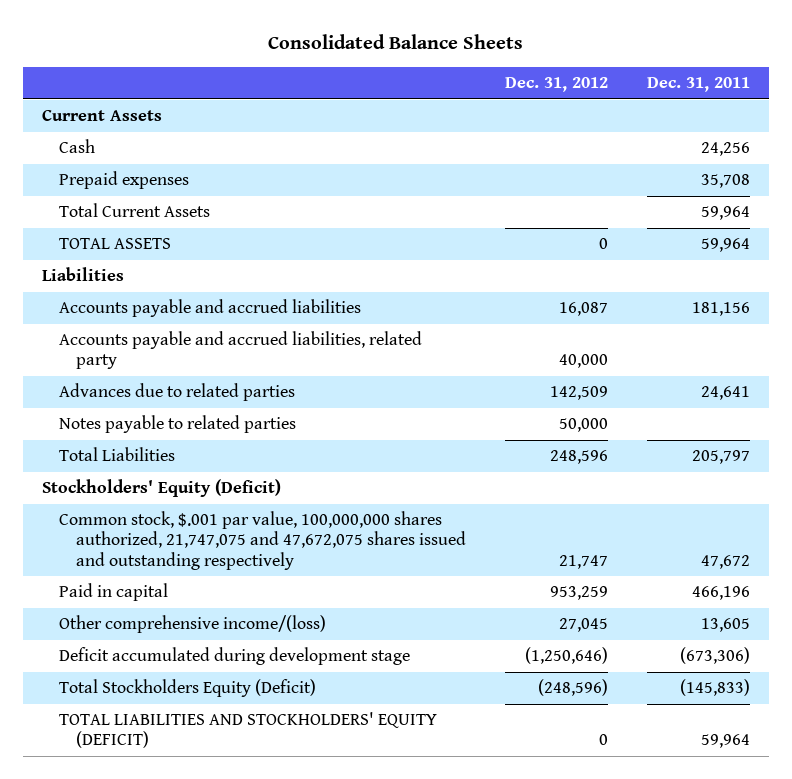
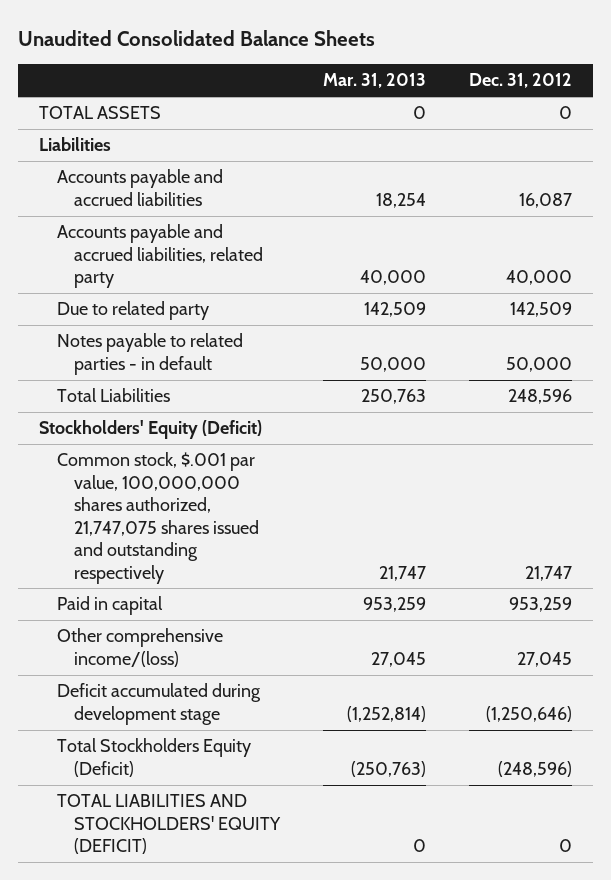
[267,34,523,50] Consolidated Balance Sheets -> [18,30,376,47] Unaudited Consolidated Balance Sheets
[647,77,751,93] Dec. 31, 2011 -> none
none -> [322,73,426,89] Mar. 31, 2013
[41,110,162,122] Current Assets -> none
[59,139,96,154] Cash -> none
[59,171,190,190] Prepaid expenses -> none
[59,203,211,218] Total Current Assets -> none
[59,383,296,402] Advances due to related parties -> [56,301,209,321] Due to related party
[59,415,297,434] Notes payable to related parties -> [56,333,243,375] Notes payable to related parties - in default
[59,511,467,570] Common stock, $.001 par value, 100,000,000 shares authorized, 21,747,075 and 47,672,075 shares issued and outstanding respectively -> [56,452,259,584] Common stock, $.001 par value, 100,000,000 shares authorized, 21,747,075 shares issued and outstanding respectively

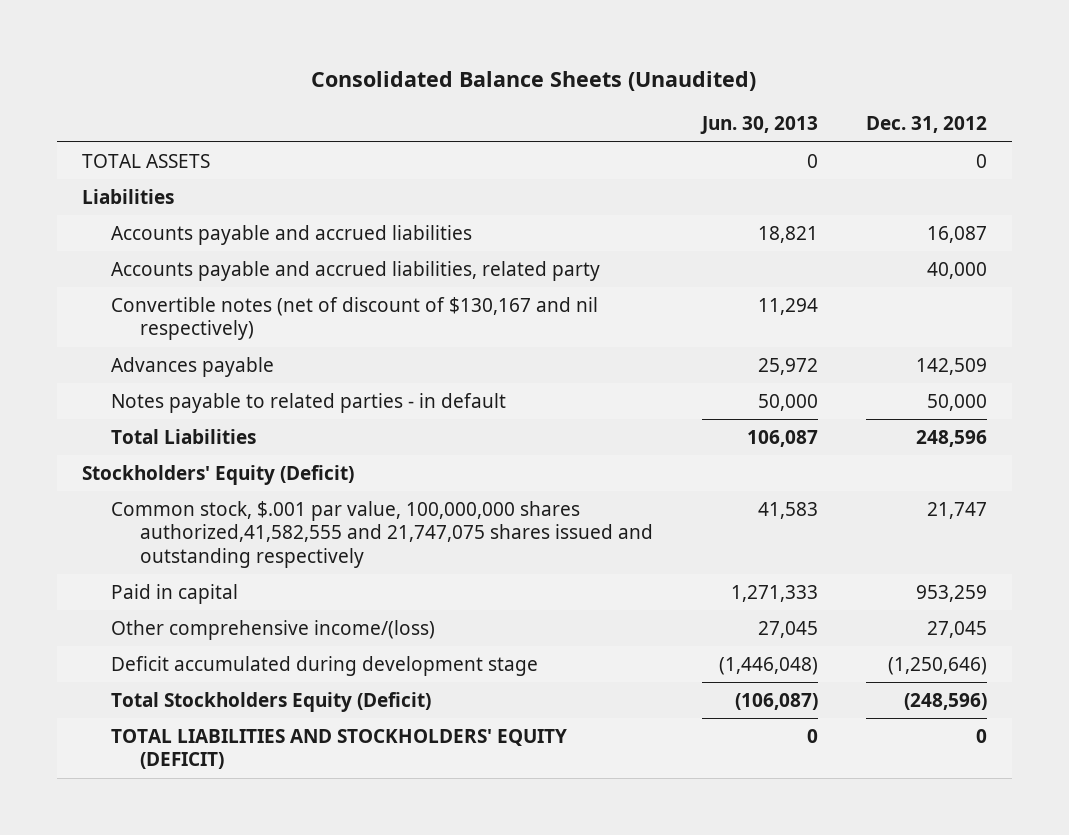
[18,30,376,47] Unaudited Consolidated Balance Sheets -> [311,70,757,91] Consolidated Balance Sheets (Unaudited)
[322,73,426,89] Mar. 31, 2013 -> none
none -> [699,116,818,135] Jun. 30, 2013
none -> [110,296,598,341] Convertible notes (net of discount of $130,167 and nil respectively)
[56,301,209,321] Due to related party -> [110,356,274,377] Advances payable
[56,452,259,584] Common stock, $.001 par value, 100,000,000 shares authorized, 21,747,075 shares issued and outstanding respectively -> [110,500,653,568] Common stock, $.001 par value, 100,000,000 shares authorized,41,582,555 and 21,747,075 shares issued and outstanding respectively

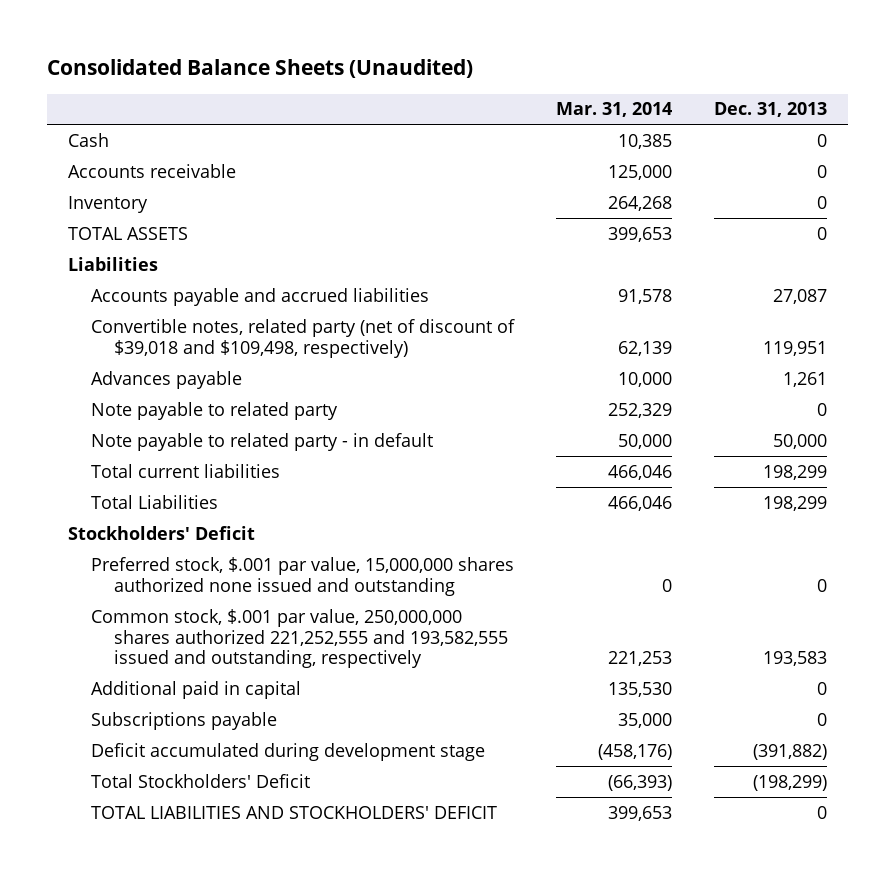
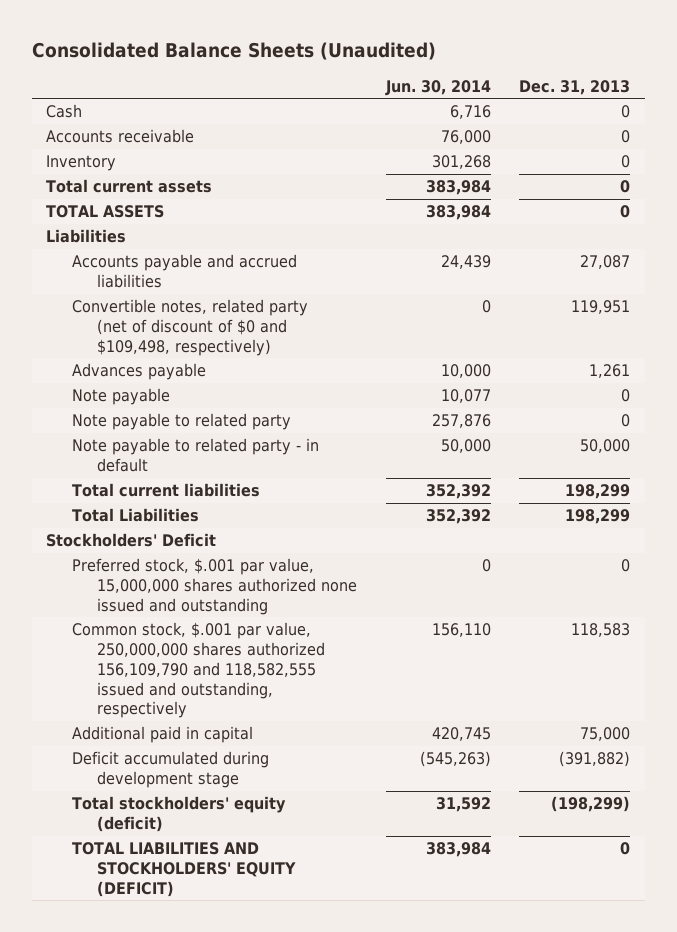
[555,102,672,118] Mar. 31, 2014 -> none
none -> [384,79,491,96] Jun. 30, 2014
none -> [46,179,213,194] Total current assets
[91,318,516,358] Convertible notes, related party (net of discount of $39,018 and $109,498, respectively) -> [71,299,308,356] Convertible notes, related party (net of discount of $0 and $109,498, respectively)
none -> [71,388,170,406] Note payable
[91,711,278,730] Subscriptions payable -> none
[91,608,509,669] Common stock, $.001 par value, 250,000,000 shares authorized 221,252,555 and 193,582,555 issued and outstanding, respectively -> [71,622,326,719] Common stock, $.001 par value, 250,000,000 shares authorized 156,109,790 and 118,582,555 issued and outstanding, respectively
[762,651,827,667] 193,583 -> [571,623,631,638] 118,583
[816,681,827,695] 0 -> [580,727,631,742] 75,000
[91,773,311,788] Total Stockholders' Deficit -> [71,796,286,833] Total stockholders' equity (deficit)
[91,805,498,819] TOTAL LIABILITIES AND STOCKHOLDERS' DEFICIT -> [71,842,297,897] TOTAL LIABILITIES AND STOCKHOLDERS' EQUITY (DEFICIT)

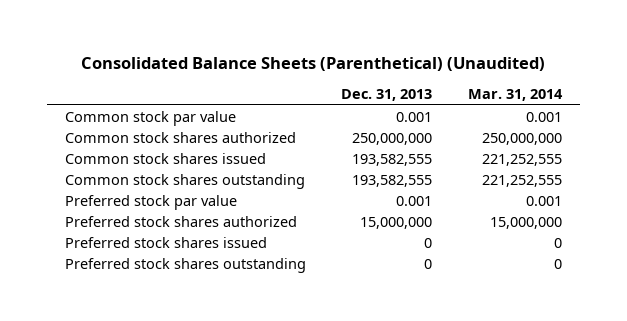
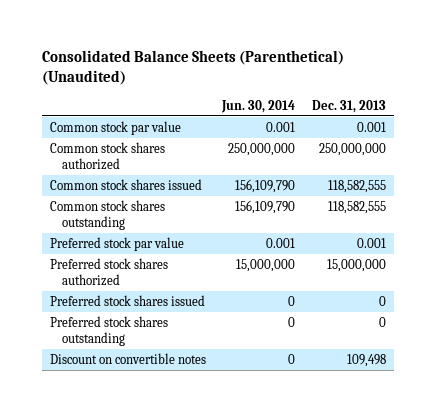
[468,89,564,102] Mar. 31, 2014 -> none
none -> [221,99,296,113] Jun. 30, 2014
[352,153,433,166] 193,582,555 -> [327,179,386,193] 118,582,555
[352,174,433,187] 193,582,555 -> [327,200,386,214] 118,582,555
none -> [49,352,206,364] Discount on convertible notes

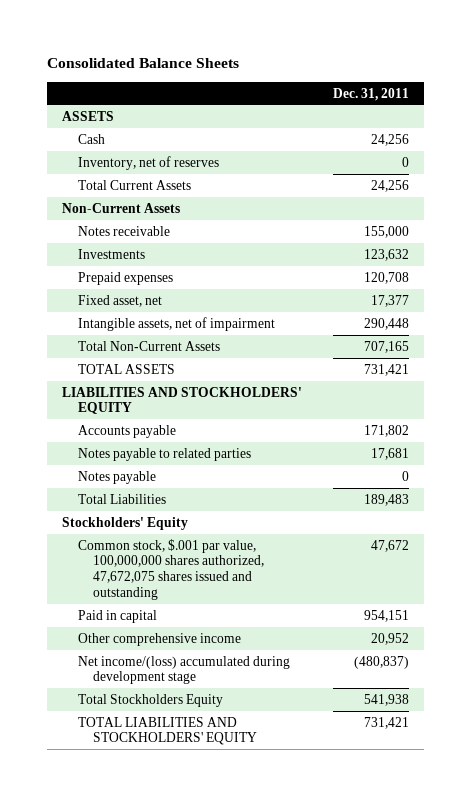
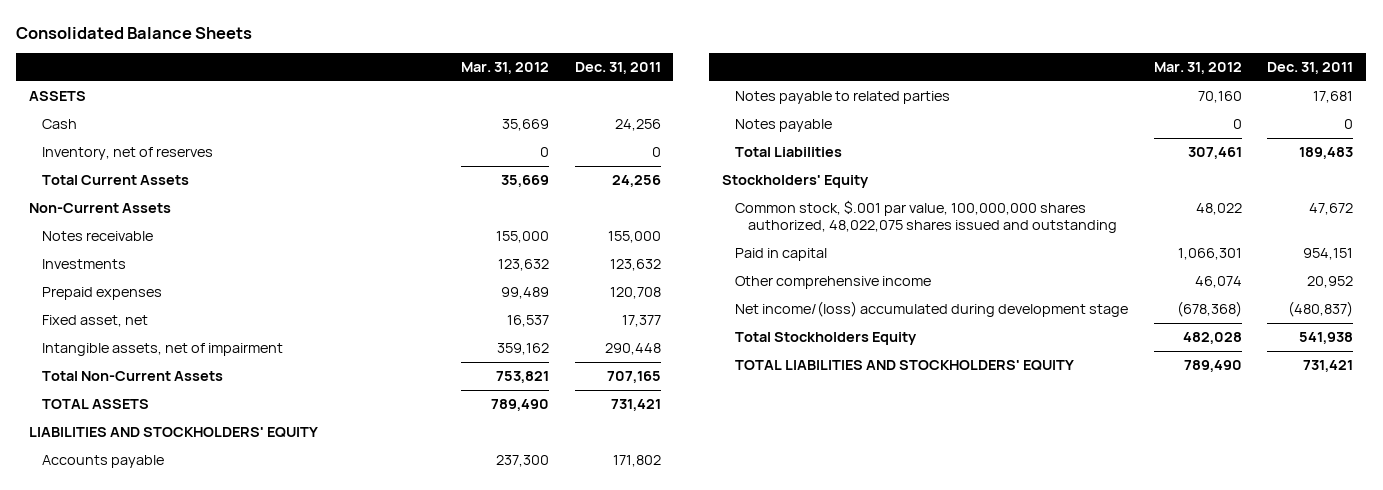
none -> [460,62,549,75] Mar. 31, 2012
[77,538,265,600] Common stock, $.001 par value, 100,000,000 shares authorized, 47,672,075 shares issued and outstanding -> [735,199,1118,234] Common stock, $.001 par value, 100,000,000 shares authorized, 48,022,075 shares issued and outstanding

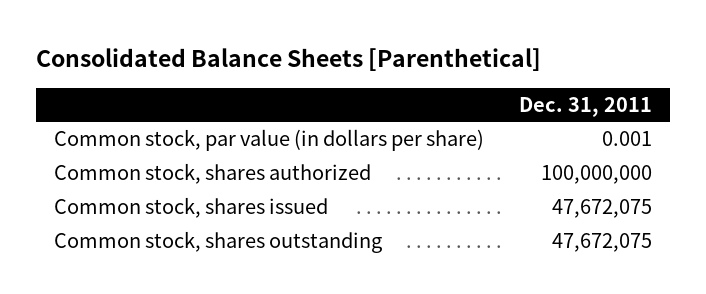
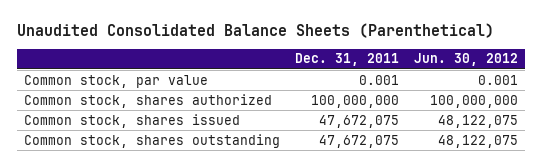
[36,48,542,72] Consolidated Balance Sheets [Parenthetical] -> [16,23,494,39] Unaudited Consolidated Balance Sheets (Parenthetical)
none -> [413,53,518,67] Jun. 30, 2012
[53,129,484,152] Common stock, par value (in dollars per share) -> [24,74,209,88] Common stock, par value

